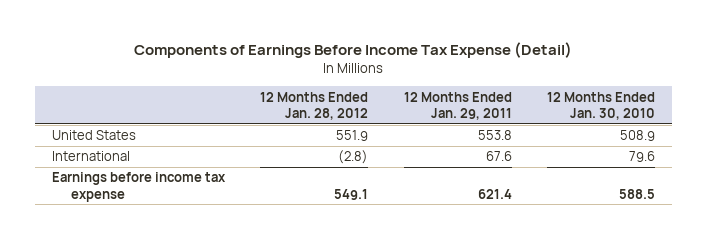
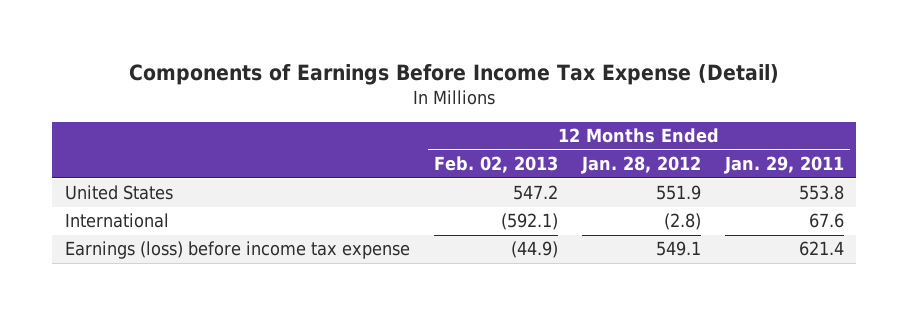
[546,91,655,121] 12 Months Ended Jan. 30, 2010 -> none
none -> [433,156,558,174] Feb. 02, 2013
[52,172,227,202] Earnings before income tax expense -> [64,241,410,260] Earnings (loss) before income tax expense

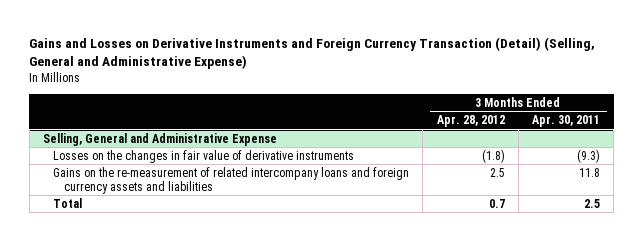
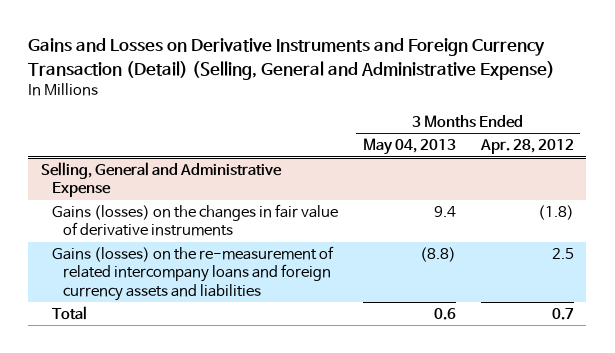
[531,115,600,128] Apr. 30, 2011 -> none
none -> [362,138,456,156] May 04, 2013
[53,149,355,163] Losses on the changes in fair value of derivative instruments -> [51,204,338,237] Gains (losses) on the changes in fair value of derivative instruments
[53,166,410,194] Gains on the re-measurement of related intercompany loans and foreign currency assets and liabilities -> [51,246,334,301] Gains (losses) on the re-measurement of related intercompany loans and foreign currency assets and liabilities

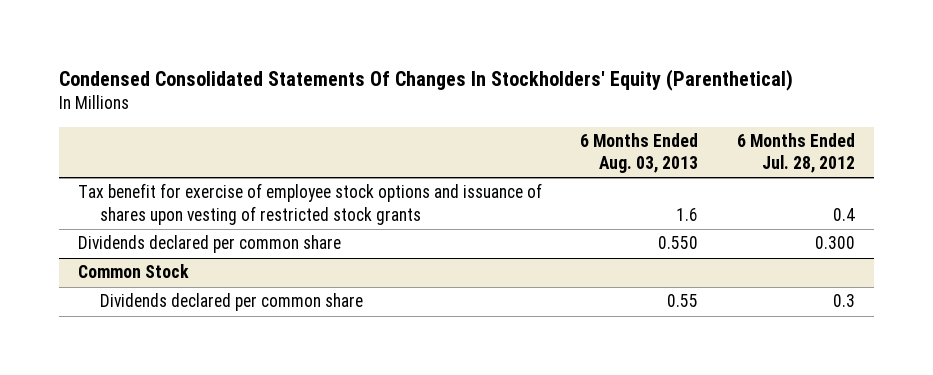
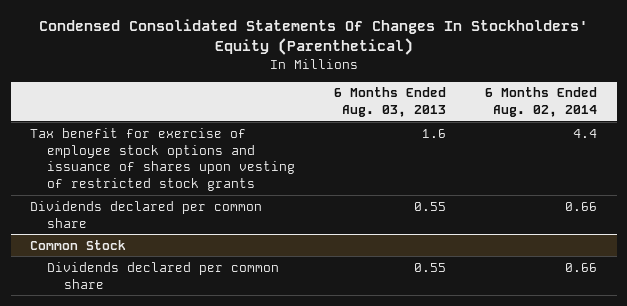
[737,132,856,174] 6 Months Ended Jul. 28, 2012 -> none
none -> [485,87,598,118] 6 Months Ended Aug. 02, 2014
[658,236,699,250] 0.550 -> [414,201,447,211] 0.55

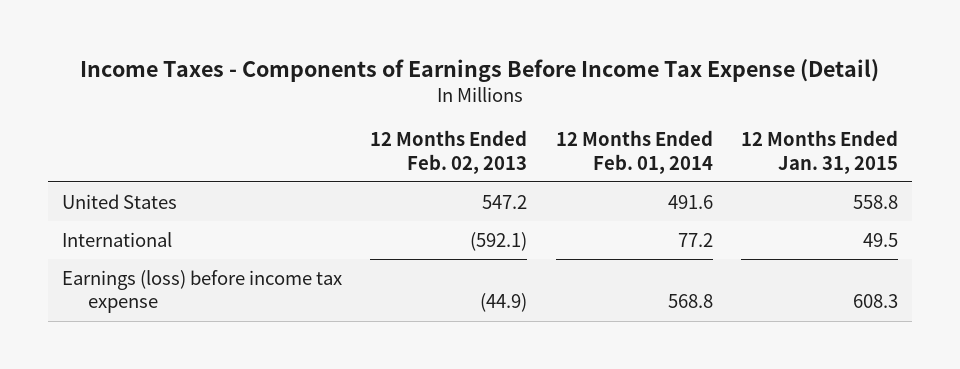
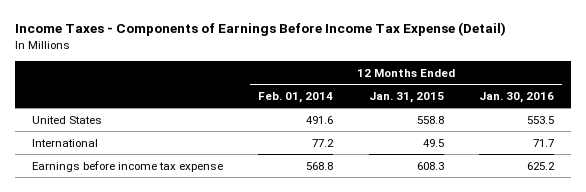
[370,129,528,174] 12 Months Ended Feb. 02, 2013 -> none
none -> [478,91,554,103] Jan. 30, 2016
[62,269,343,314] Earnings (loss) before income tax expense -> [32,160,224,172] Earnings before income tax expense

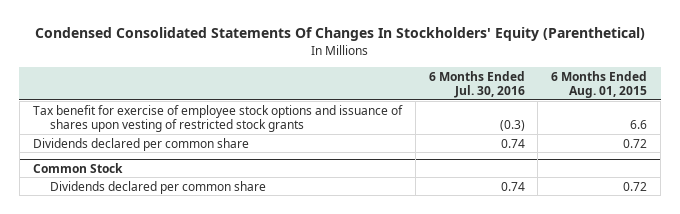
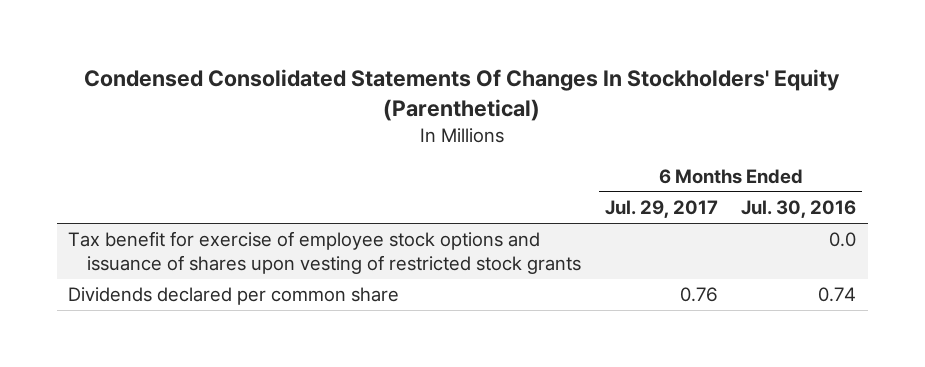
[551,70,648,98] 6 Months Ended Aug. 01, 2015 -> none
none -> [604,200,718,219] Jul. 29, 2017
[32,137,249,151] Dividends declared per common share -> none
[32,162,123,173] Common Stock -> none
[499,119,525,131] (0.3) -> [829,232,857,248] 0.0

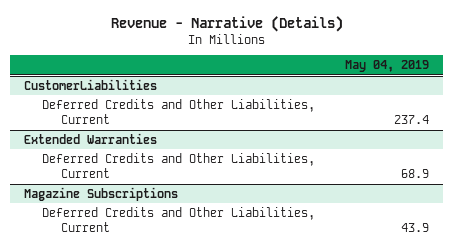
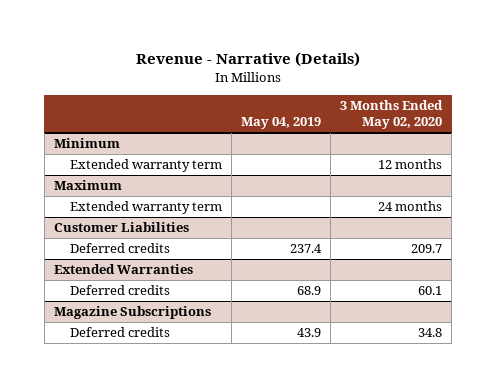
none -> [340,100,444,130] 3 Months Ended May 02, 2020
none -> [53,138,120,149] Minimum
none -> [70,159,223,173] Extended warranty term
none -> [53,180,122,191] Maximum
none -> [70,201,223,215] Extended warranty term
[24,78,158,90] CustomerLiabilities -> [53,222,189,233] Customer Liabilities
[42,98,316,124] Deferred Credits and Other Liabilities, Current -> [70,243,171,254] Deferred credits
[42,152,316,178] Deferred Credits and Other Liabilities, Current -> [70,285,171,296] Deferred credits
[42,206,316,232] Deferred Credits and Other Liabilities, Current -> [70,327,171,338] Deferred credits

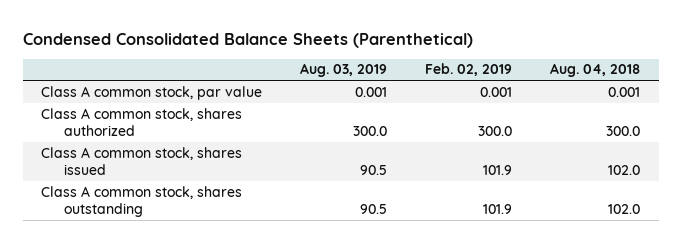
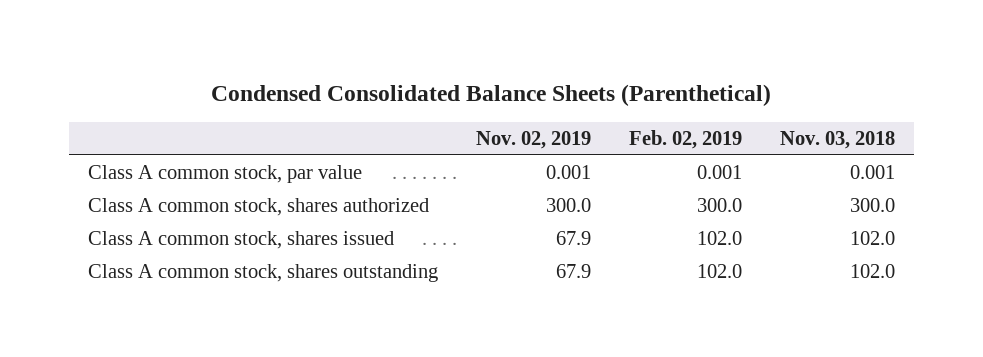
[300,63,388,78] Aug. 03, 2019 -> none
[550,63,641,78] Aug. 04, 2018 -> none
none -> [475,130,591,149] Nov. 02, 2019
none -> [779,130,895,149] Nov. 03, 2018
[483,164,513,175] 101.9 -> [696,231,742,246] 102.0
[483,203,513,214] 101.9 -> [696,264,742,279] 102.0

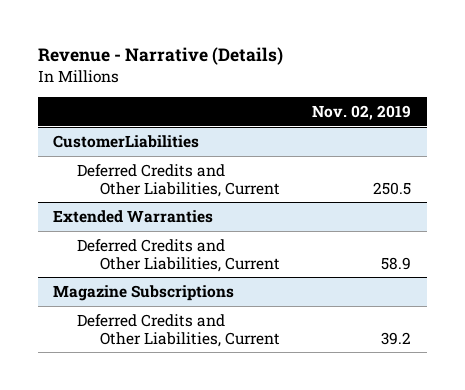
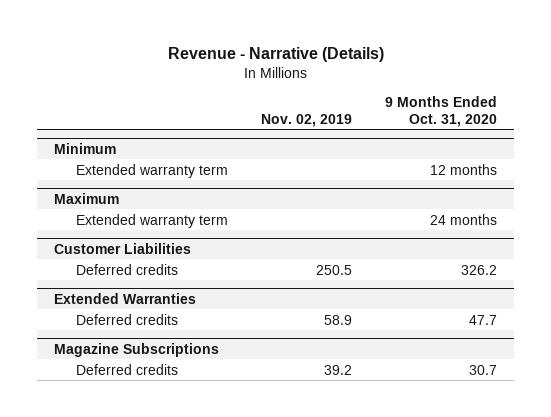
none -> [385,96,498,127] 9 Months Ended Oct. 31, 2020
none -> [53,142,116,154] Minimum
none -> [75,163,228,178] Extended warranty term
none -> [53,192,119,204] Maximum
none -> [75,213,228,228] Extended warranty term
[53,134,200,148] CustomerLiabilities -> [53,242,191,254] Customer Liabilities
[76,163,281,197] Deferred Credits and Other Liabilities, Current -> [75,263,178,275] Deferred credits
[76,238,281,272] Deferred Credits and Other Liabilities, Current -> [75,313,178,325] Deferred credits
[76,313,281,347] Deferred Credits and Other Liabilities, Current -> [75,363,178,375] Deferred credits

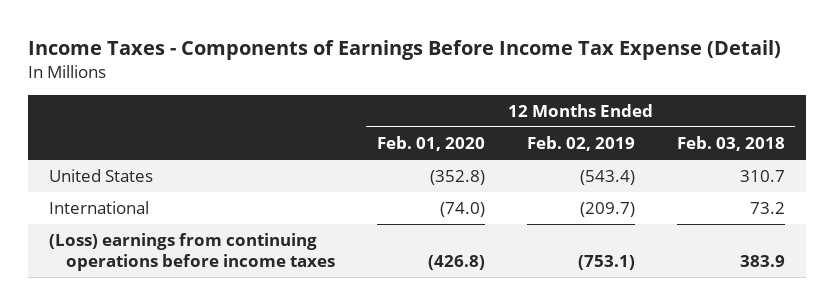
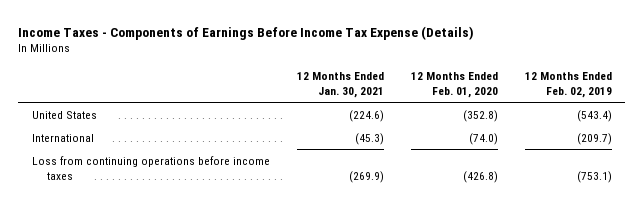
[28,39,782,60] Income Taxes - Components of Earnings Before Income Tax Expense (Detail) -> [18,25,475,40] Income Taxes - Components of Earnings Before Income Tax Expense (Details)
[676,136,785,152] Feb. 03, 2018 -> none
none -> [296,71,384,98] 12 Months Ended Jan. 30, 2021
[49,233,335,272] (Loss) earnings from continuing operations before income taxes -> [31,155,270,180] Loss from continuing operations before income taxes

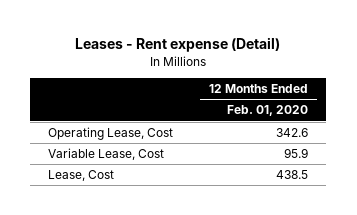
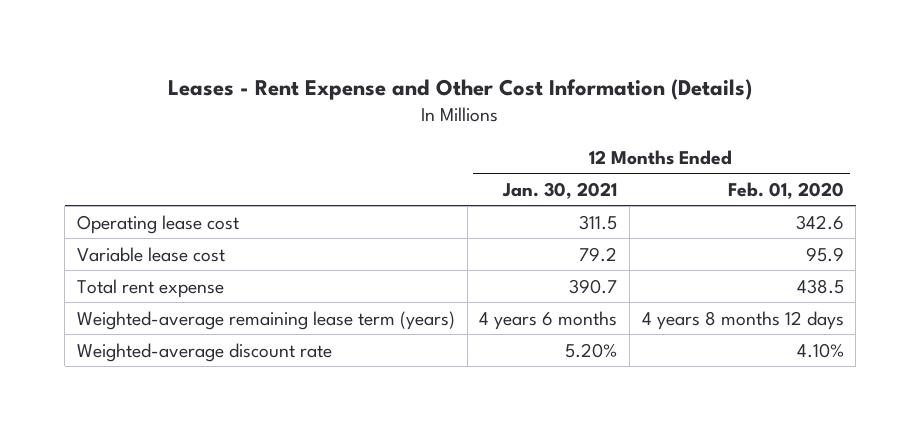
[75,37,281,53] Leases - Rent expense (Detail) -> [168,79,753,101] Leases - Rent Expense and Other Cost Information (Details)
none -> [502,181,618,199] Jan. 30, 2021
[48,127,174,141] Operating Lease, Cost -> [76,214,239,234] Operating lease cost
[48,148,165,161] Variable Lease, Cost -> [76,246,225,262] Variable lease cost
[48,170,115,182] Lease, Cost -> [76,278,224,298] Total rent expense
none -> [76,310,455,330] Weighted-average remaining lease term (years)
none -> [76,342,332,362] Weighted-average discount rate

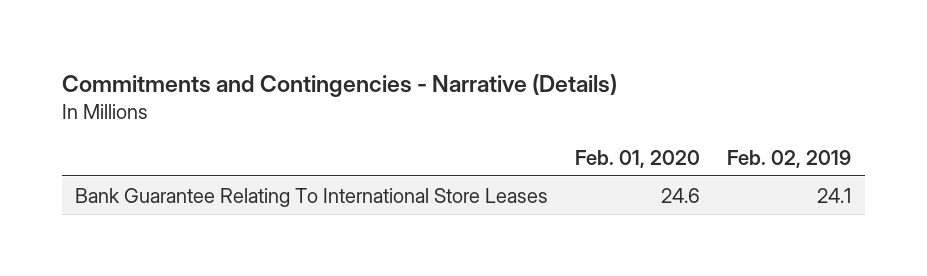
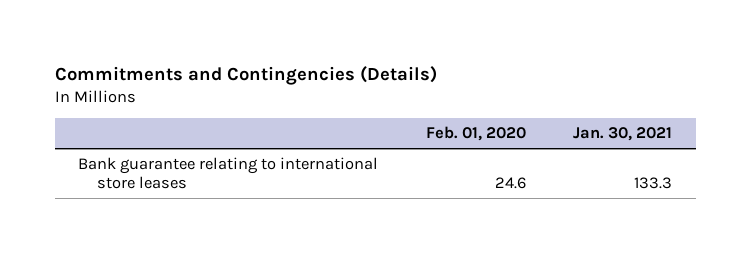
[61,74,617,98] Commitments and Contingencies - Narrative (Details) -> [54,65,437,85] Commitments and Contingencies (Details)
[727,149,852,168] Feb. 02, 2019 -> none
none -> [573,127,673,142] Jan. 30, 2021
[75,187,549,207] Bank Guarantee Relating To International Store Leases -> [78,157,379,190] Bank guarantee relating to international store leases

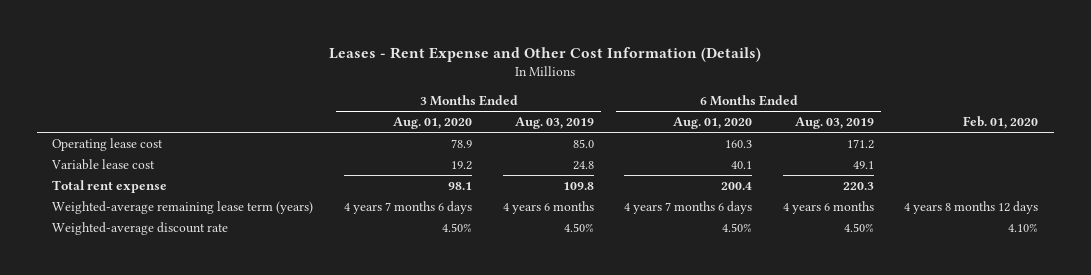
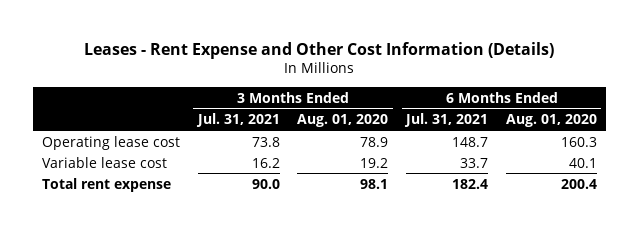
[514,117,594,130] Aug. 03, 2019 -> none
[794,117,874,130] Aug. 03, 2019 -> none
[963,116,1039,130] Feb. 01, 2020 -> none
none -> [195,113,280,128] Jul. 31, 2021
none -> [404,113,489,128] Jul. 31, 2021
[52,201,314,215] Weighted-average remaining lease term (years) -> none
[52,222,229,236] Weighted-average discount rate -> none

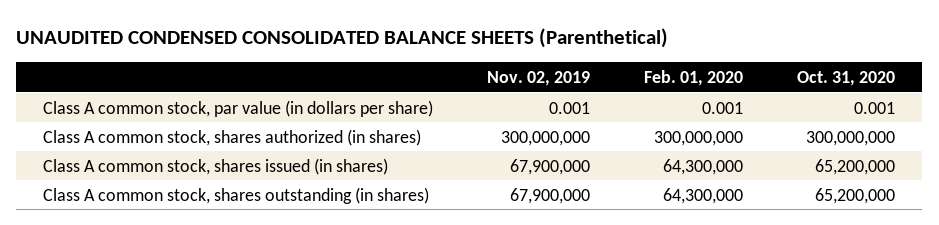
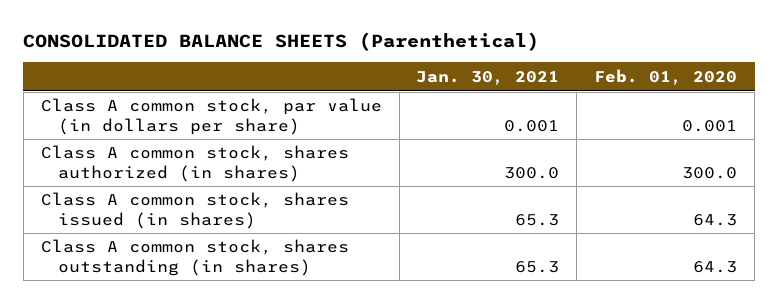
[16,28,669,49] UNAUDITED CONDENSED CONSOLIDATED BALANCE SHEETS (Parenthetical) -> [23,31,540,51] CONSOLIDATED BALANCE SHEETS (Parenthetical)
[487,70,591,86] Nov. 02, 2019 -> none
[797,70,896,86] Oct. 31, 2020 -> none
none -> [416,70,560,85] Jan. 30, 2021
[654,130,744,146] 300,000,000 -> [682,166,738,179] 300.0
[663,158,744,175] 64,300,000 -> [693,213,738,226] 64.3
[663,187,744,204] 64,300,000 -> [693,260,738,273] 64.3

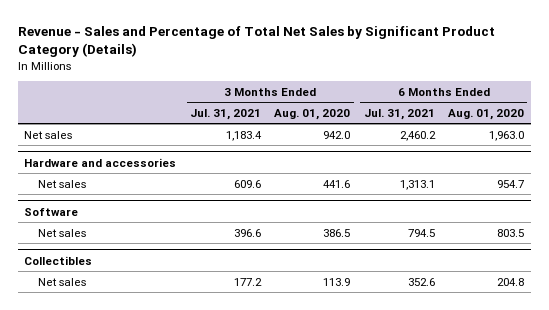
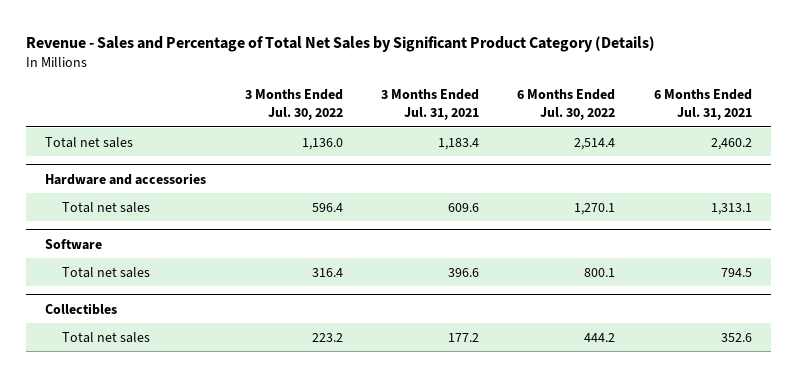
[274,109,351,121] Aug. 01, 2020 -> none
[448,109,525,121] Aug. 01, 2020 -> none
none -> [244,89,343,120] 3 Months Ended Jul. 30, 2022
none -> [517,89,616,120] 6 Months Ended Jul. 30, 2022
[24,130,73,139] Net sales -> [45,136,134,148] Total net sales
[37,179,86,188] Net sales -> [61,201,150,213] Total net sales
[37,228,86,237] Net sales -> [61,266,150,278] Total net sales
[37,277,86,286] Net sales -> [61,331,150,343] Total net sales

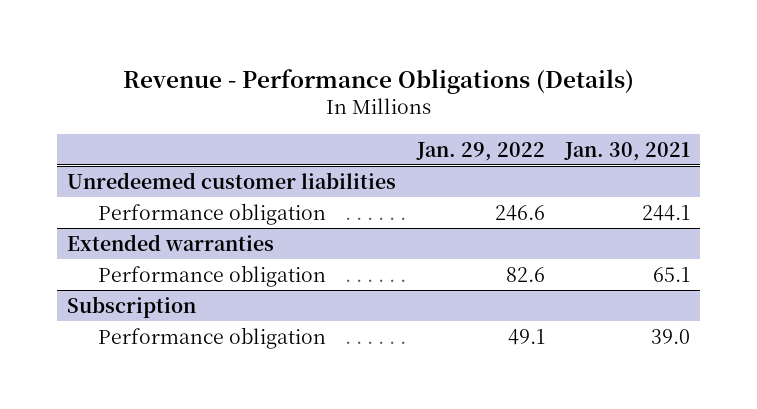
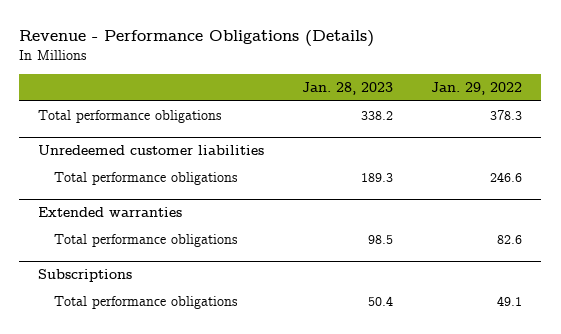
[563,141,690,161] Jan. 30, 2021 -> none
none -> [302,82,394,96] Jan. 28, 2023
none -> [38,110,223,124] Total performance obligations
[98,202,327,225] Performance obligation -> [53,172,238,186] Total performance obligations
[98,264,327,287] Performance obligation -> [53,234,238,248] Total performance obligations
[67,295,197,318] Subscription -> [38,269,133,283] Subscriptions
[98,326,327,349] Performance obligation -> [53,296,238,310] Total performance obligations

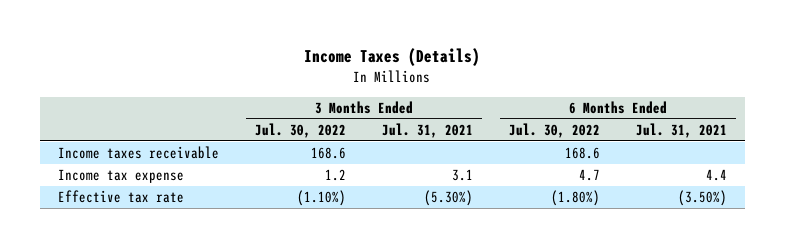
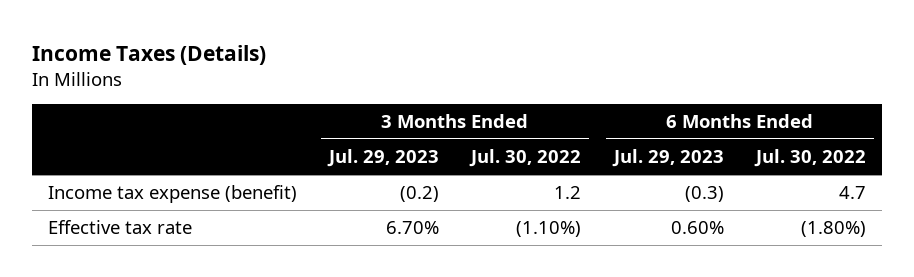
[381,123,473,139] Jul. 31, 2021 -> none
[636,123,728,139] Jul. 31, 2021 -> none
none -> [327,149,440,168] Jul. 29, 2023
none -> [611,149,724,168] Jul. 29, 2023
[57,146,219,160] Income taxes receivable -> none
[57,169,184,184] Income tax expense -> [48,185,298,204] Income tax expense (benefit)

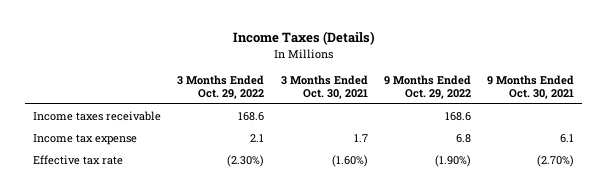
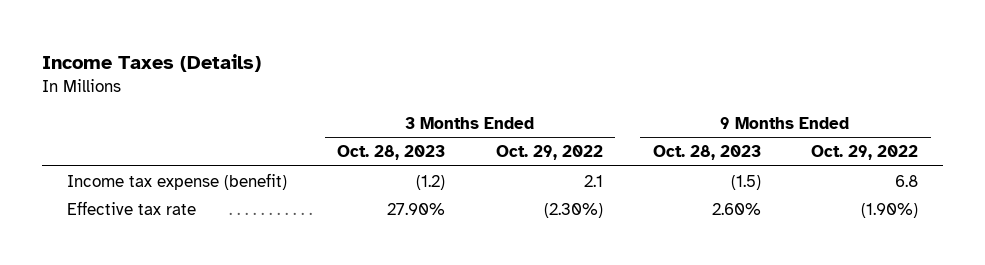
[280,74,368,99] 3 Months Ended Oct. 30, 2021 -> none
[487,74,575,99] 9 Months Ended Oct. 30, 2021 -> none
none -> [337,145,446,161] Oct. 28, 2023
none -> [652,145,761,161] Oct. 28, 2023
[33,110,162,121] Income taxes receivable -> none
[33,133,138,145] Income tax expense -> [66,172,287,190] Income tax expense (benefit)

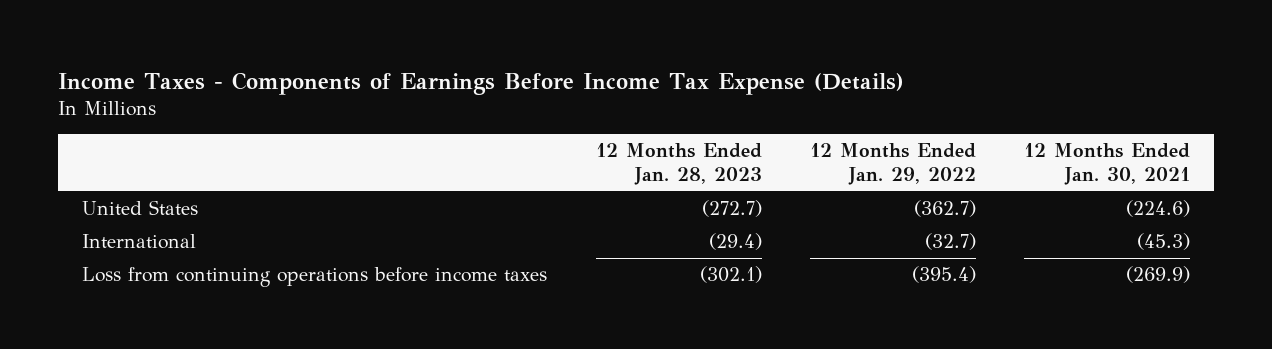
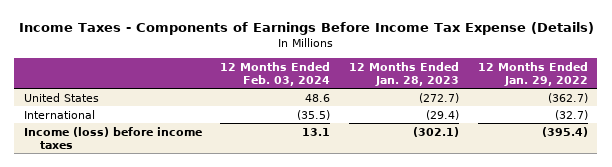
[1023,143,1190,186] 12 Months Ended Jan. 30, 2021 -> none
none -> [220,61,331,86] 12 Months Ended Feb. 03, 2024
[82,266,548,287] Loss from continuing operations before income taxes -> [23,126,202,149] Income (loss) before income taxes

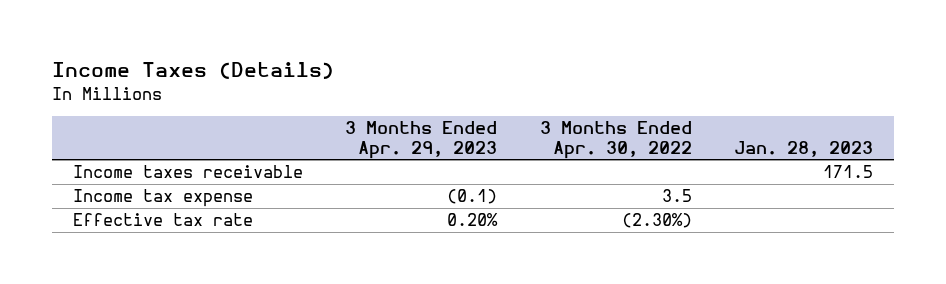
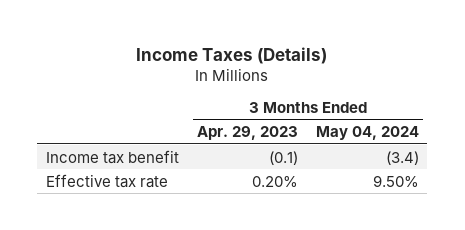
[539,121,692,159] 3 Months Ended Apr. 30, 2022 -> none
[734,140,874,157] Jan. 28, 2023 -> none
none -> [315,126,419,141] May 04, 2024
[72,165,303,179] Income taxes receivable -> none
[72,189,253,208] Income tax expense -> [46,149,180,164] Income tax benefit

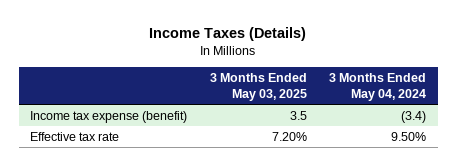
[196,126,298,141] Apr. 29, 2023 -> none
none -> [209,73,307,101] 3 Months Ended May 03, 2025
[46,149,180,164] Income tax benefit -> [30,110,188,123] Income tax expense (benefit)

